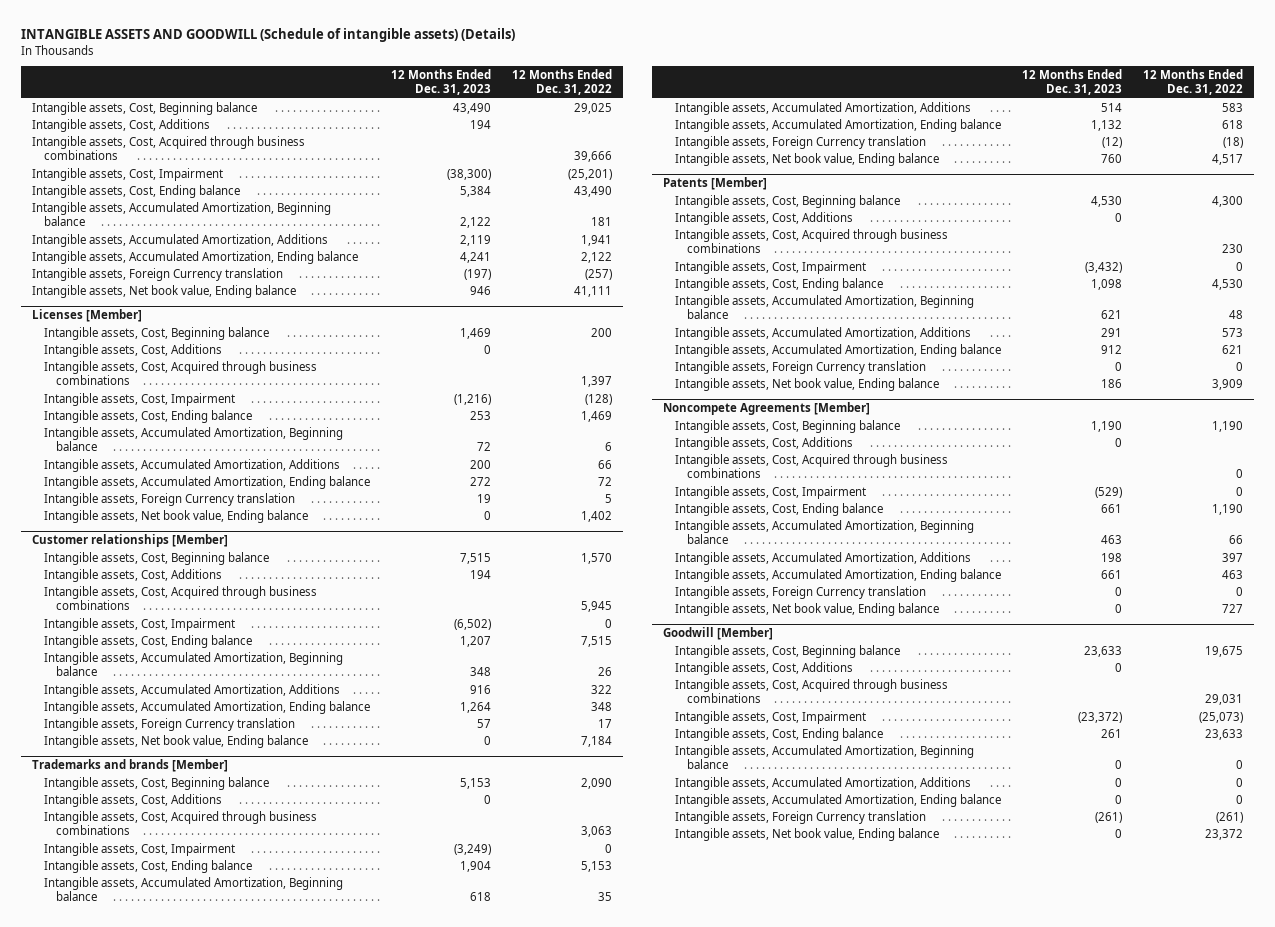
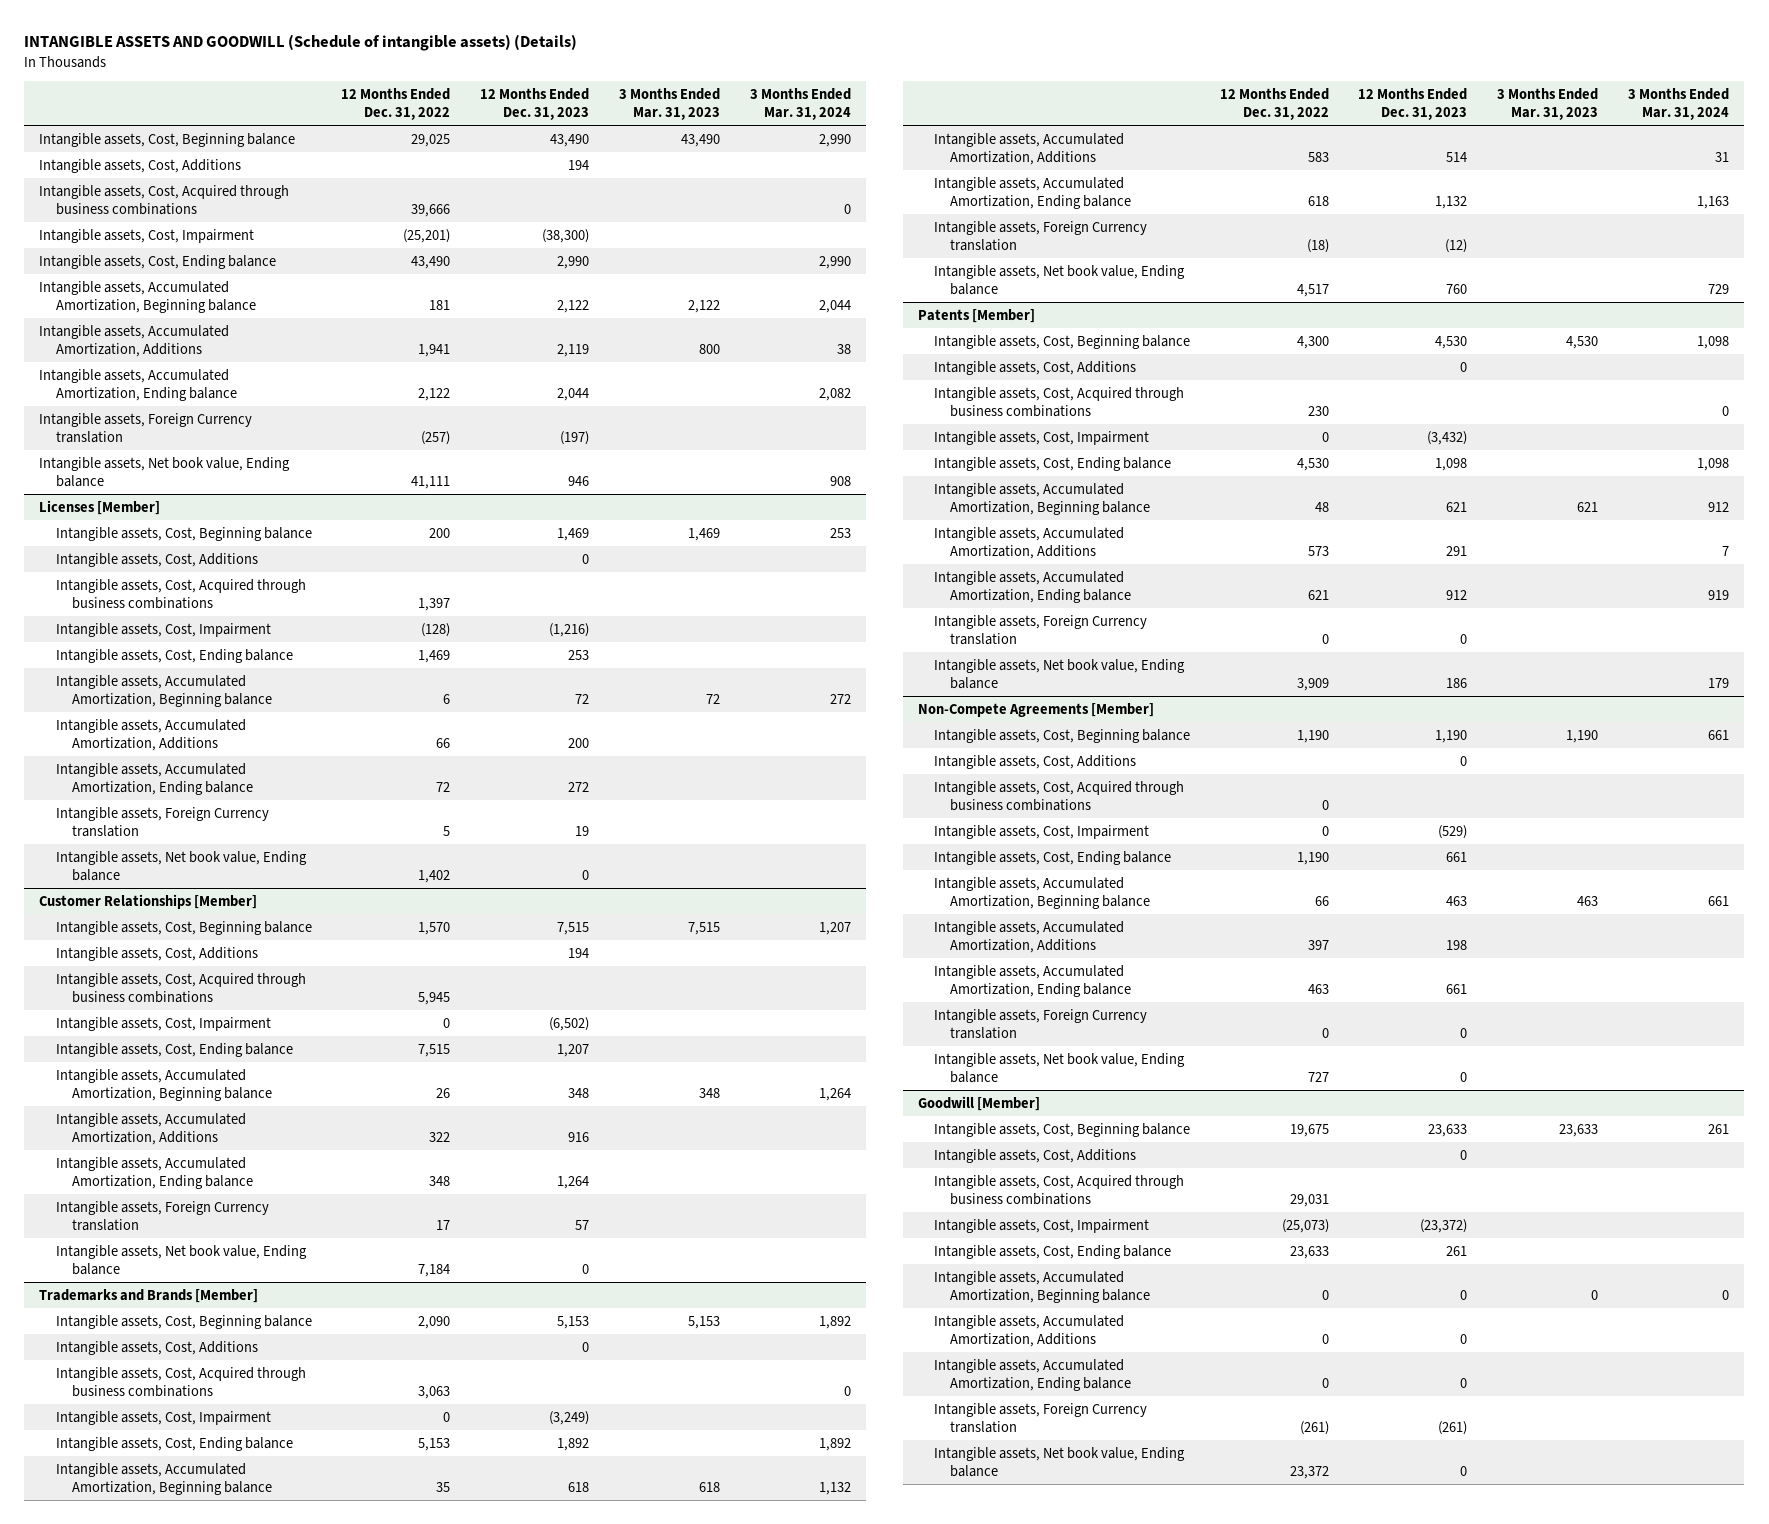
none -> [619,87,721,120] 3 Months Ended Mar. 31, 2023
none -> [750,87,852,120] 3 Months Ended Mar. 31, 2024
[460,185,492,197] 5,384 -> [557,255,590,269] 2,990
[460,251,492,263] 4,241 -> [557,387,590,401] 2,044
[31,533,228,547] Customer relationships [Member] -> [39,893,258,909] Customer Relationships [Member]
[31,758,228,772] Trademarks and brands [Member] -> [39,1288,259,1303] Trademarks and Brands [Member]
[460,860,492,872] 1,904 -> [557,1437,590,1451] 1,892
[662,401,870,415] Noncompete Agreements [Member] -> [917,702,1154,717] Non-Compete Agreements [Member]

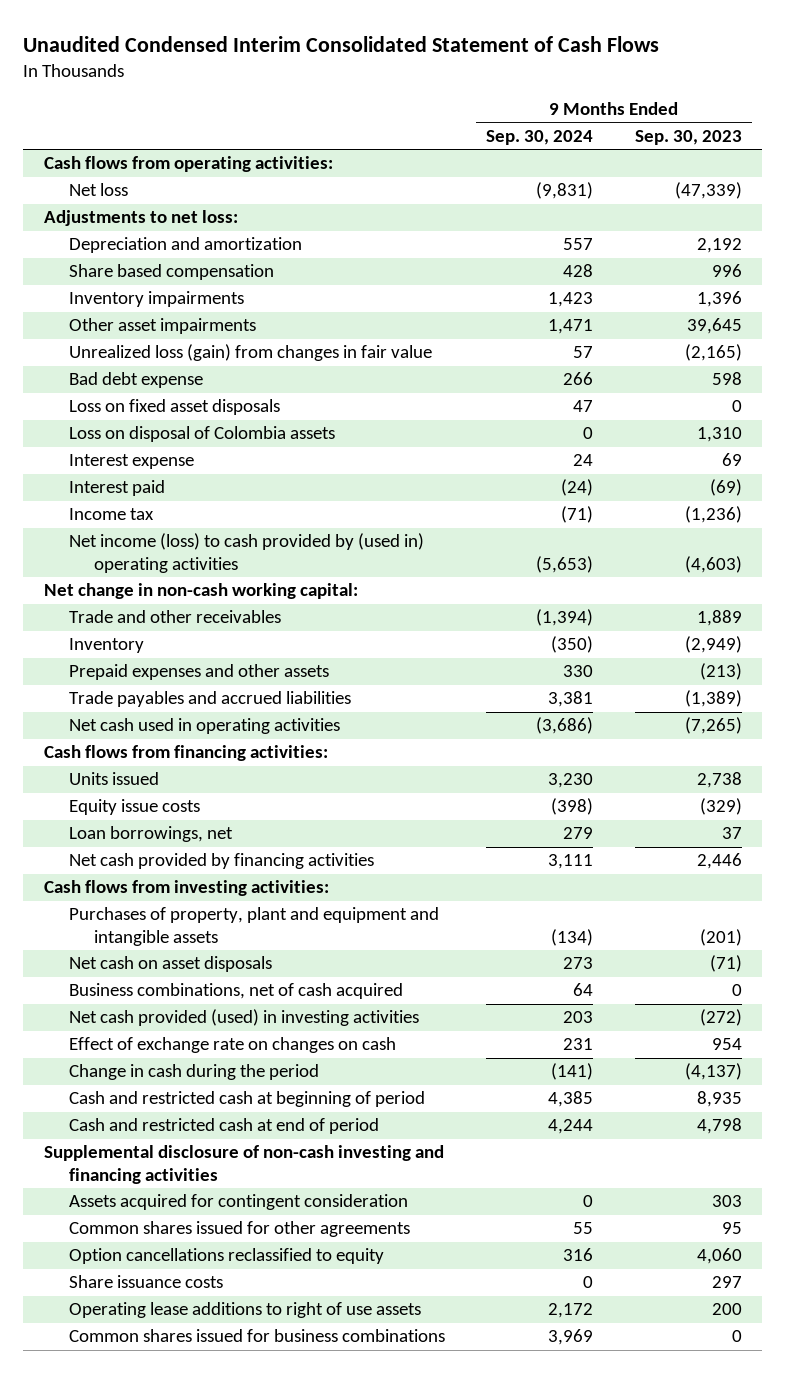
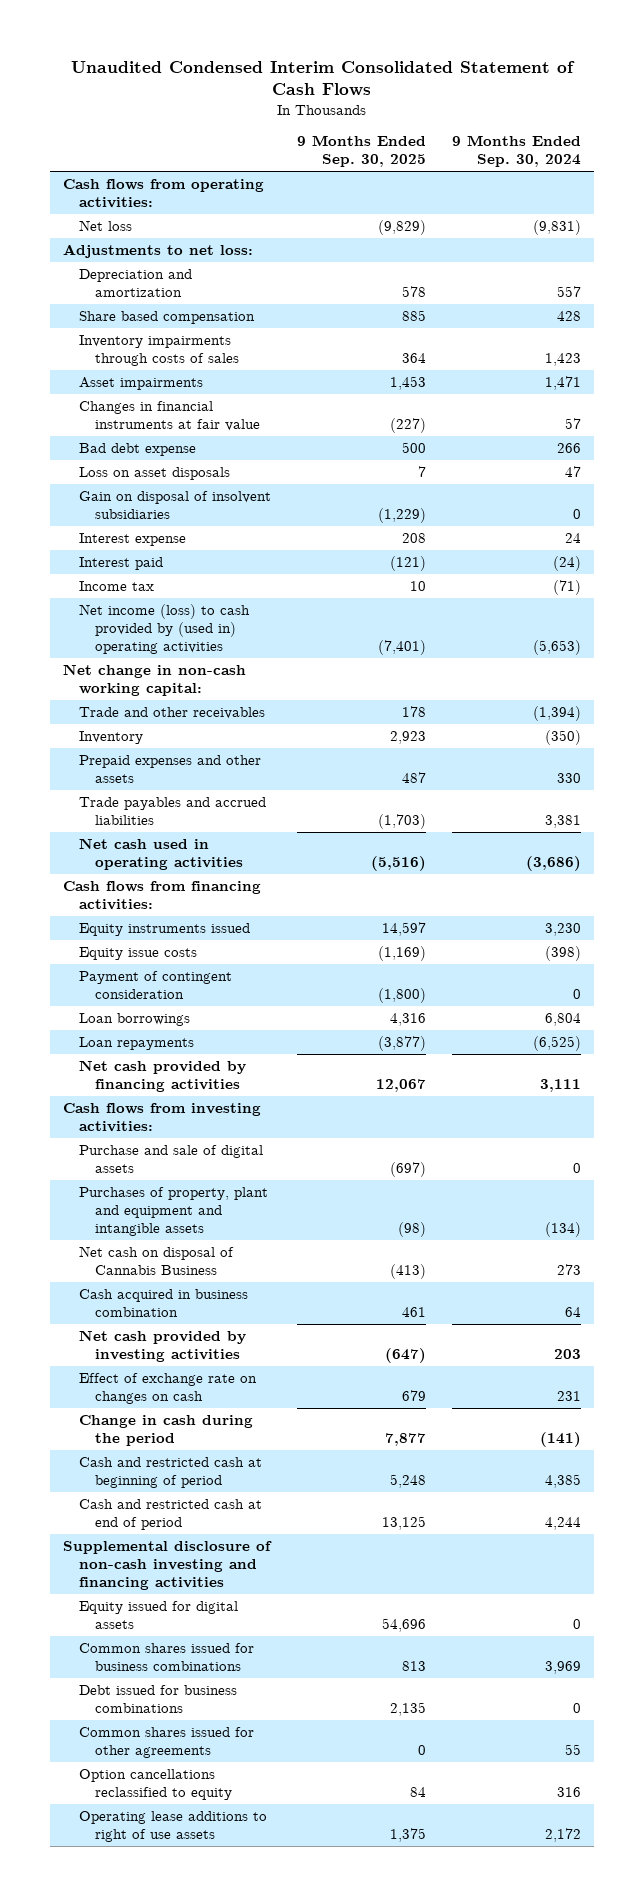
[634,130,742,146] Sep. 30, 2023 -> none
none -> [297,135,427,168] 9 Months Ended Sep. 30, 2025
[68,344,432,362] Unrealized loss (gain) from changes in fair value -> none
[68,291,244,308] Inventory impairments -> [79,334,240,366] Inventory impairments through costs of sales
[68,318,256,335] Other asset impairments -> [79,376,204,390] Asset impairments
none -> [79,400,261,431] Changes in financial instruments at fair value
[68,426,335,443] Loss on disposal of Colombia assets -> none
[68,399,280,416] Loss on fixed asset disposals -> [79,466,231,480] Loss on asset disposals
none -> [79,490,272,519] Gain on disposal of insolvent subsidiaries
[68,772,159,786] Units issued -> [79,922,251,936] Equity instruments issued
none -> [79,970,233,999] Payment of contingent consideration
[68,826,233,843] Loan borrowings, net -> [79,1012,191,1026] Loan borrowings
[563,827,594,840] 279 -> [545,1012,582,1026] 6,804
none -> [79,1036,195,1050] Loan repayments
none -> [79,1144,264,1173] Purchase and sale of digital assets
[68,956,272,973] Net cash on asset disposals -> [79,1245,235,1275] Net cash on disposal of Cannabis Business
[68,983,403,1000] Business combinations, net of cash acquired -> [79,1288,249,1317] Cash acquired in business combination
[68,1009,419,1027] Net cash provided (used) in investing activities -> [79,1329,247,1362] Net cash provided by investing activities
[68,1194,408,1211] Assets acquired for contingent consideration -> none
none -> [79,1600,239,1629] Equity issued for digital assets
[68,1329,445,1343] Common shares issued for business combinations -> [79,1642,255,1671] Common shares issued for business combinations
none -> [79,1684,238,1713] Debt issued for business combinations
[68,1275,223,1289] Share issuance costs -> none

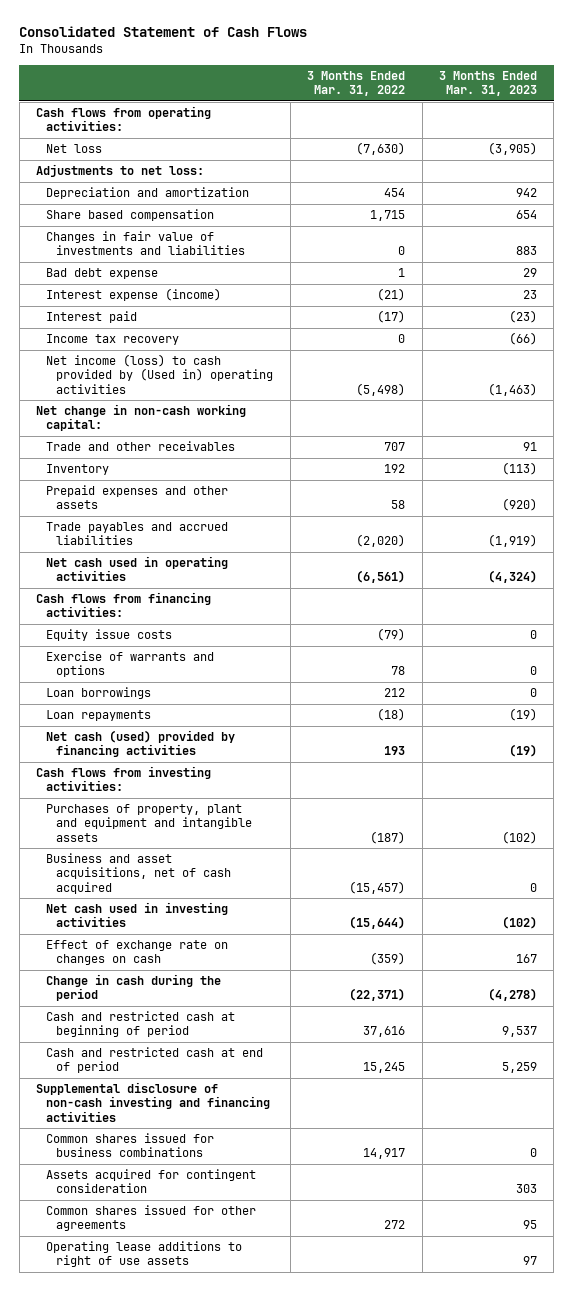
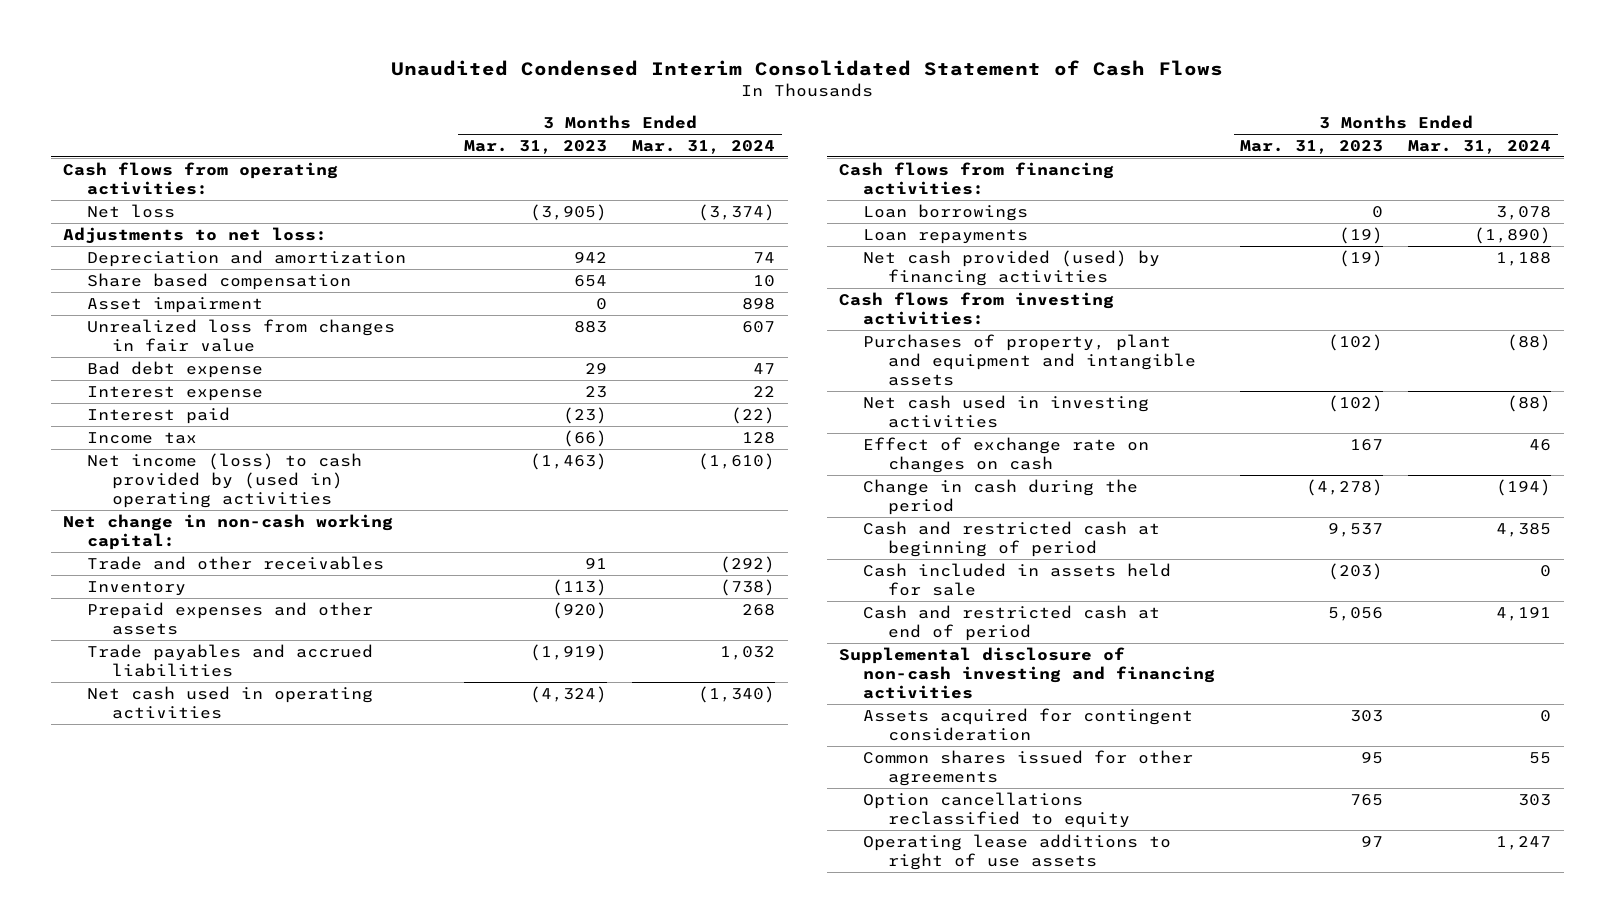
[19,26,308,38] Consolidated Statement of Cash Flows -> [391,59,1224,76] Unaudited Condensed Interim Consolidated Statement of Cash Flows
[307,71,406,97] 3 Months Ended Mar. 31, 2022 -> none
none -> [632,139,776,154] Mar. 31, 2024
none -> [87,296,264,313] Asset impairment
[46,231,246,256] Changes in fair value of investments and liabilities -> [87,318,396,352] Unrealized loss from changes in fair value
[46,288,222,302] Interest expense (income) -> [87,385,264,401] Interest expense
[46,334,180,346] Income tax recovery -> [87,431,198,444] Income tax
[46,354,274,394] Net income (loss) to cash provided by (Used in) operating activities -> [87,452,363,508] Net income (loss) to cash provided by (used in) operating activities
[46,629,173,642] Equity issue costs -> none
[46,651,215,678] Exercise of warrants and options -> none
[46,730,236,758] Net cash (used) provided by financing activities -> [863,249,1161,286] Net cash provided (used) by financing activities
[46,853,232,894] Business and asset acquisitions, net of cash acquired -> none
none -> [863,562,1172,596] Cash included in assets held for sale
[502,1062,538,1074] 5,259 -> [1328,606,1384,621] 5,056
[46,1133,215,1158] Common shares issued for business combinations -> none
none -> [863,791,1130,828] Option cancellations reclassified to equity

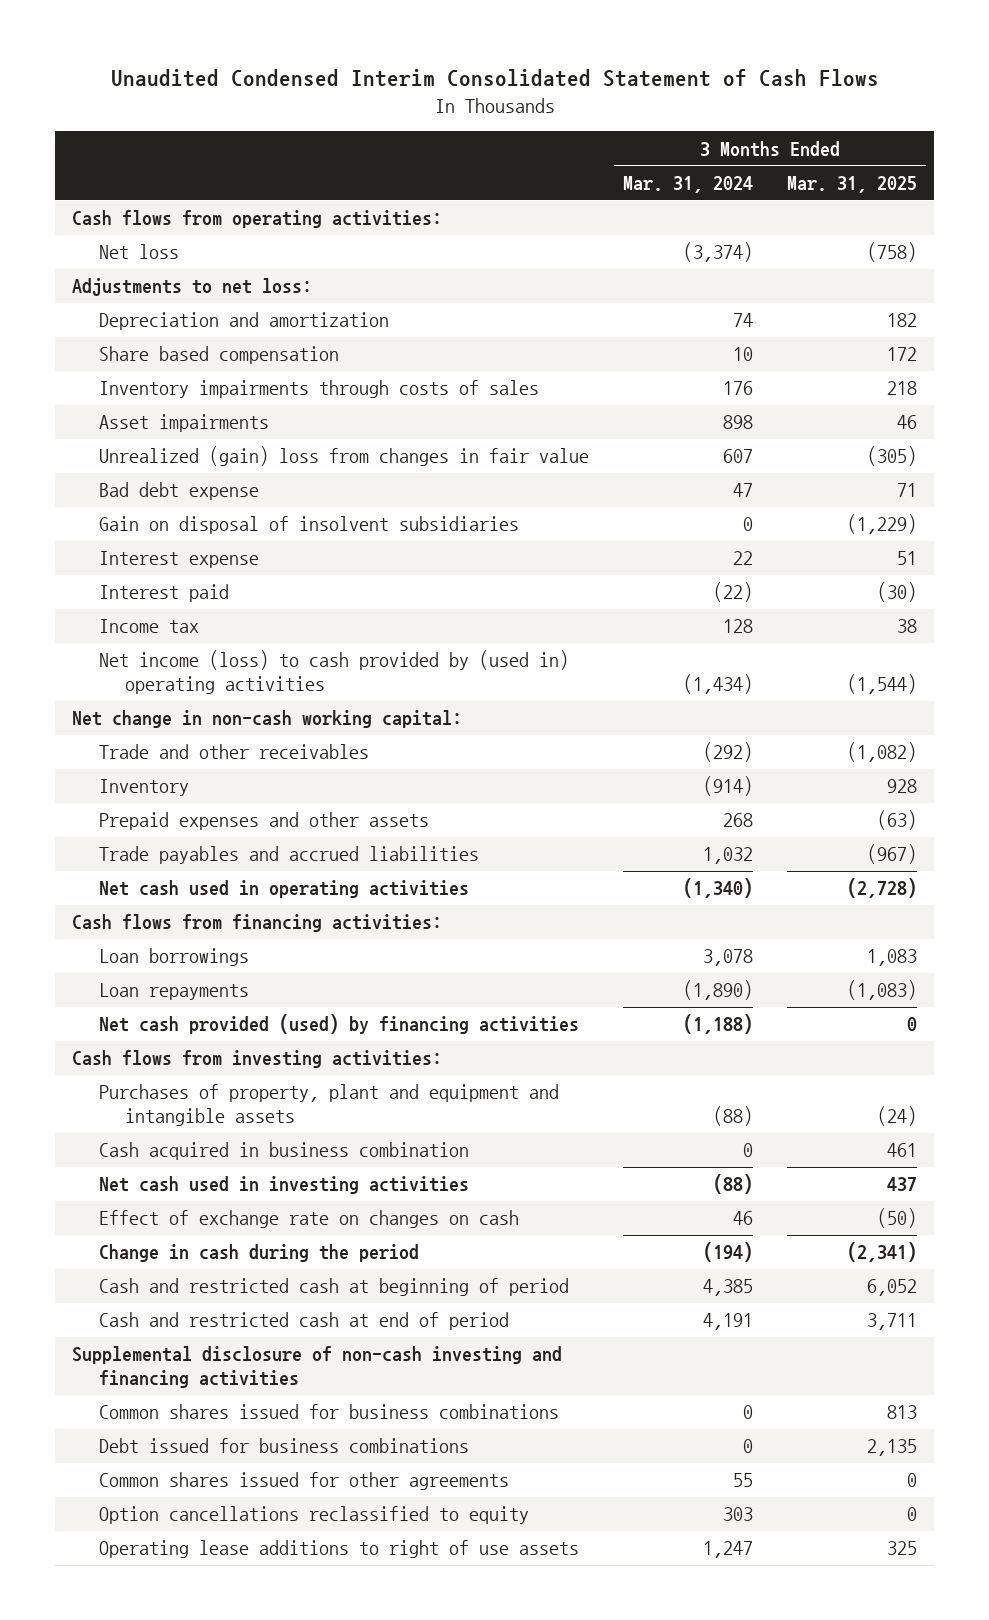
[464,139,608,154] Mar. 31, 2023 -> none
none -> [787,176,918,194] Mar. 31, 2025
none -> [98,380,539,399] Inventory impairments through costs of sales
[87,296,264,313] Asset impairment -> [98,414,269,433] Asset impairments
[87,318,396,352] Unrealized loss from changes in fair value -> [98,446,589,467] Unrealized (gain) loss from changes in fair value
none -> [98,516,519,535] Gain on disposal of insolvent subsidiaries
[698,452,776,470] (1,610) -> [682,674,753,695] (1,434)
[720,578,776,596] (738) -> [702,776,753,797] (914)
[1496,251,1552,266] 1,188 -> [682,1014,753,1035] (1,188)
none -> [98,1142,469,1161] Cash acquired in business combination
[863,562,1172,596] Cash included in assets held for sale -> none
[863,707,1194,741] Assets acquired for contingent consideration -> none
none -> [98,1404,559,1420] Common shares issued for business combinations
none -> [98,1438,469,1454] Debt issued for business combinations

